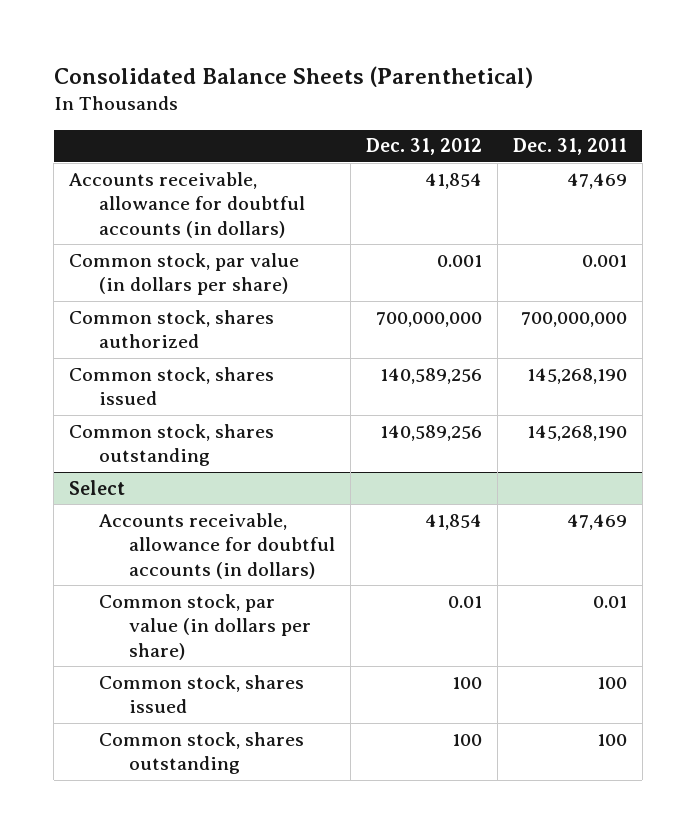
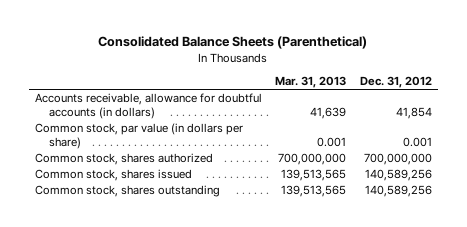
[512,138,627,156] Dec. 31, 2011 -> none
none -> [275,76,347,89] Mar. 31, 2013
[69,479,126,495] Select -> none
[99,512,335,580] Accounts receivable, allowance for doubtful accounts (in dollars) -> none
[99,593,311,661] Common stock, par value (in dollars per share) -> none
[99,674,305,714] Common stock, shares issued -> none
[99,731,305,775] Common stock, shares outstanding -> none

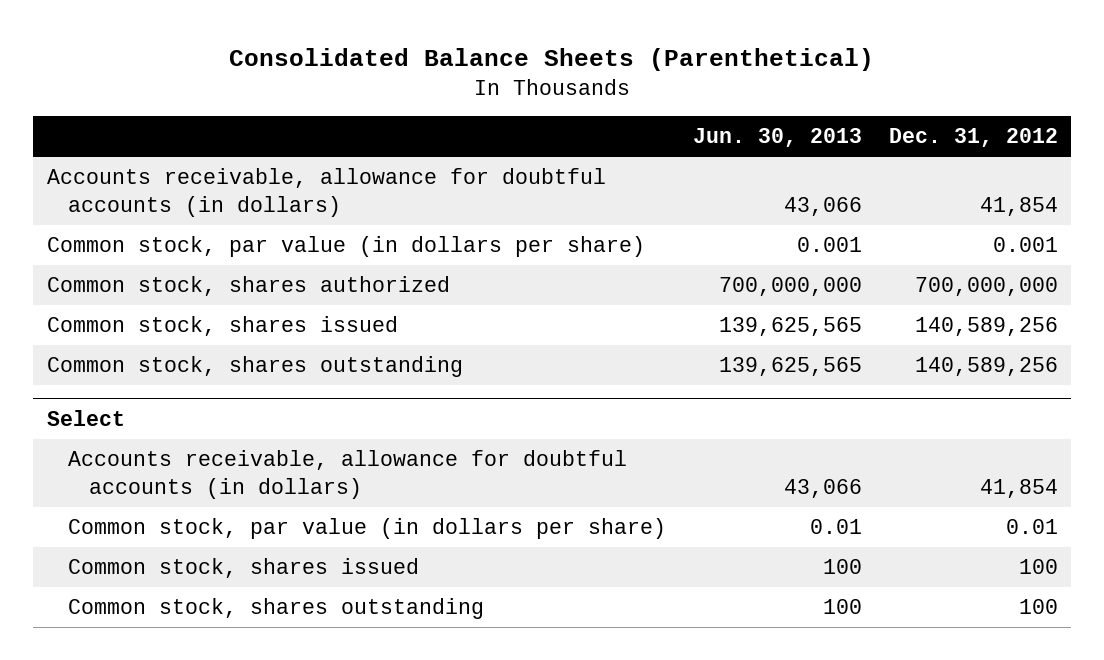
[275,76,347,89] Mar. 31, 2013 -> none
none -> [692,128,862,148] Jun. 30, 2013
none -> [46,409,125,426] Select
none -> [67,450,627,499] Accounts receivable, allowance for doubtful accounts (in dollars)
none -> [67,518,666,540] Common stock, par value (in dollars per share)
none -> [67,558,419,579] Common stock, shares issued
none -> [67,598,484,620] Common stock, shares outstanding

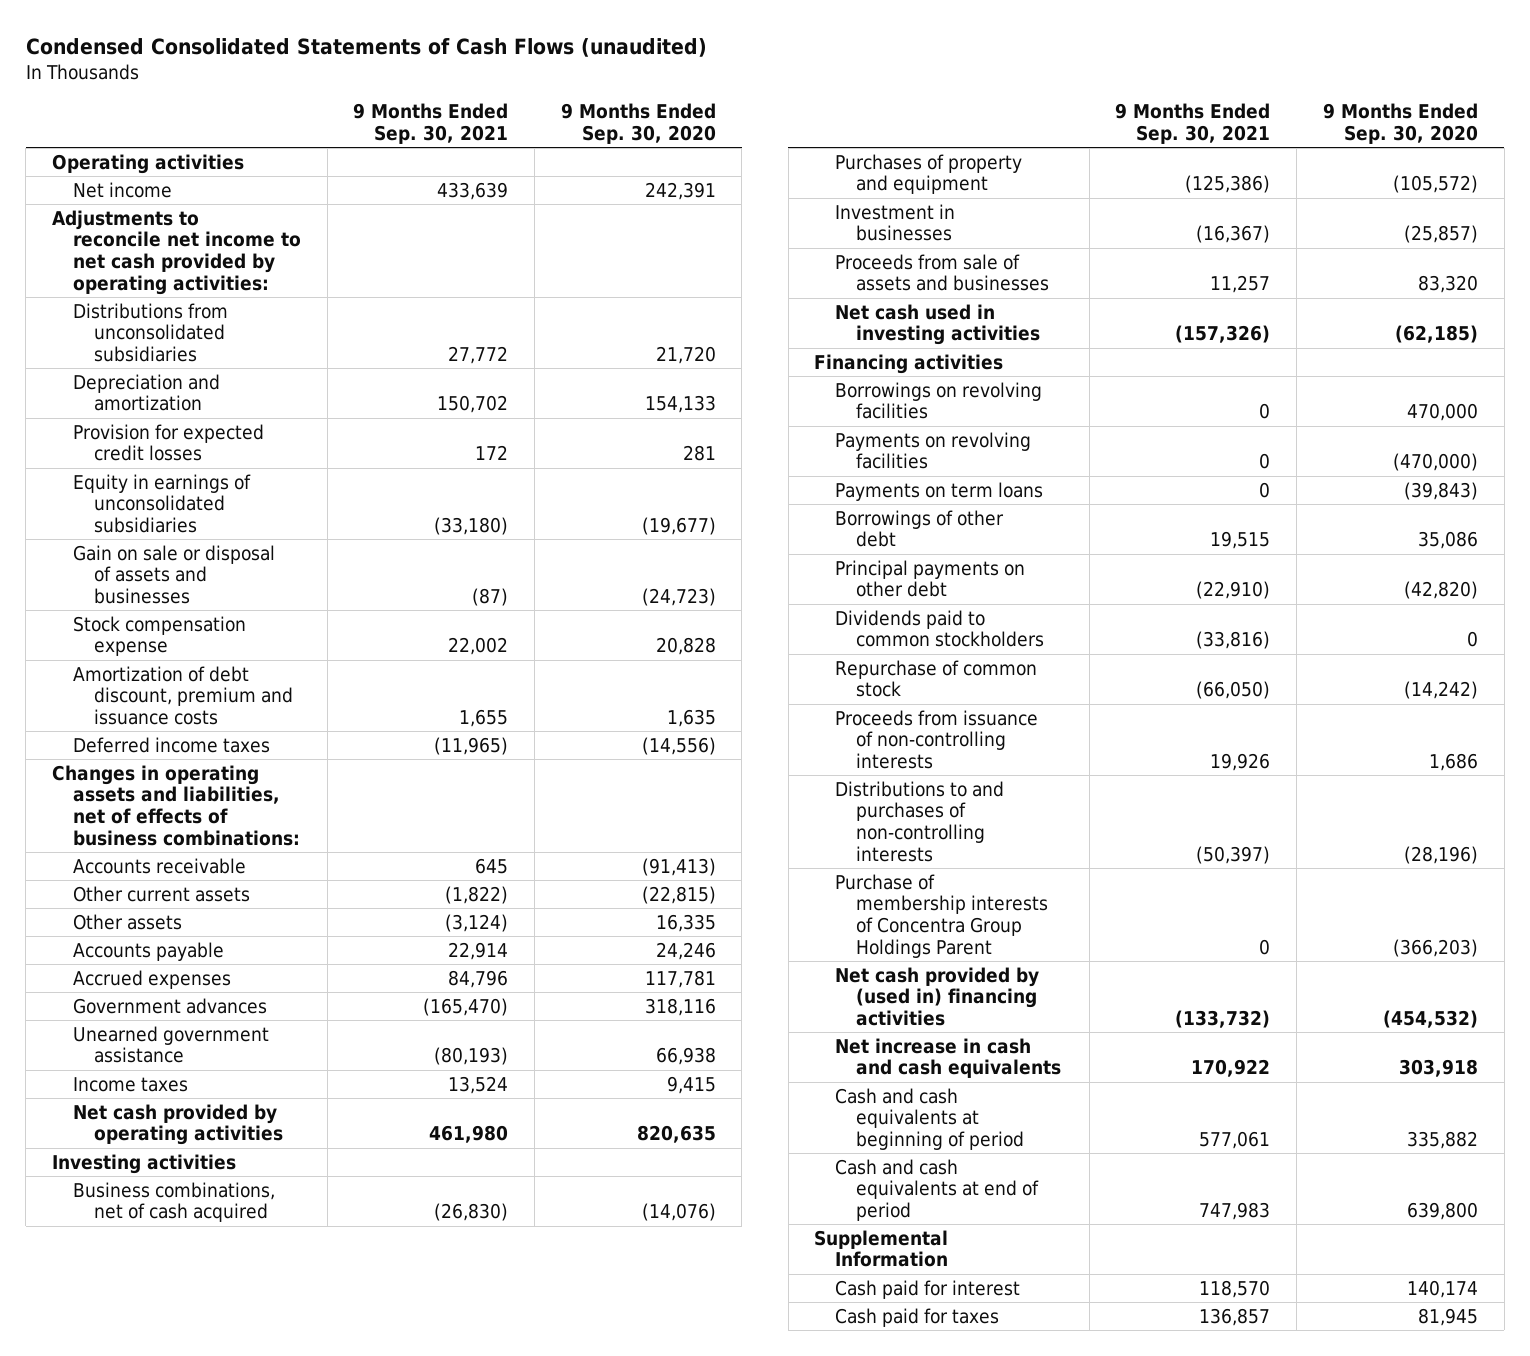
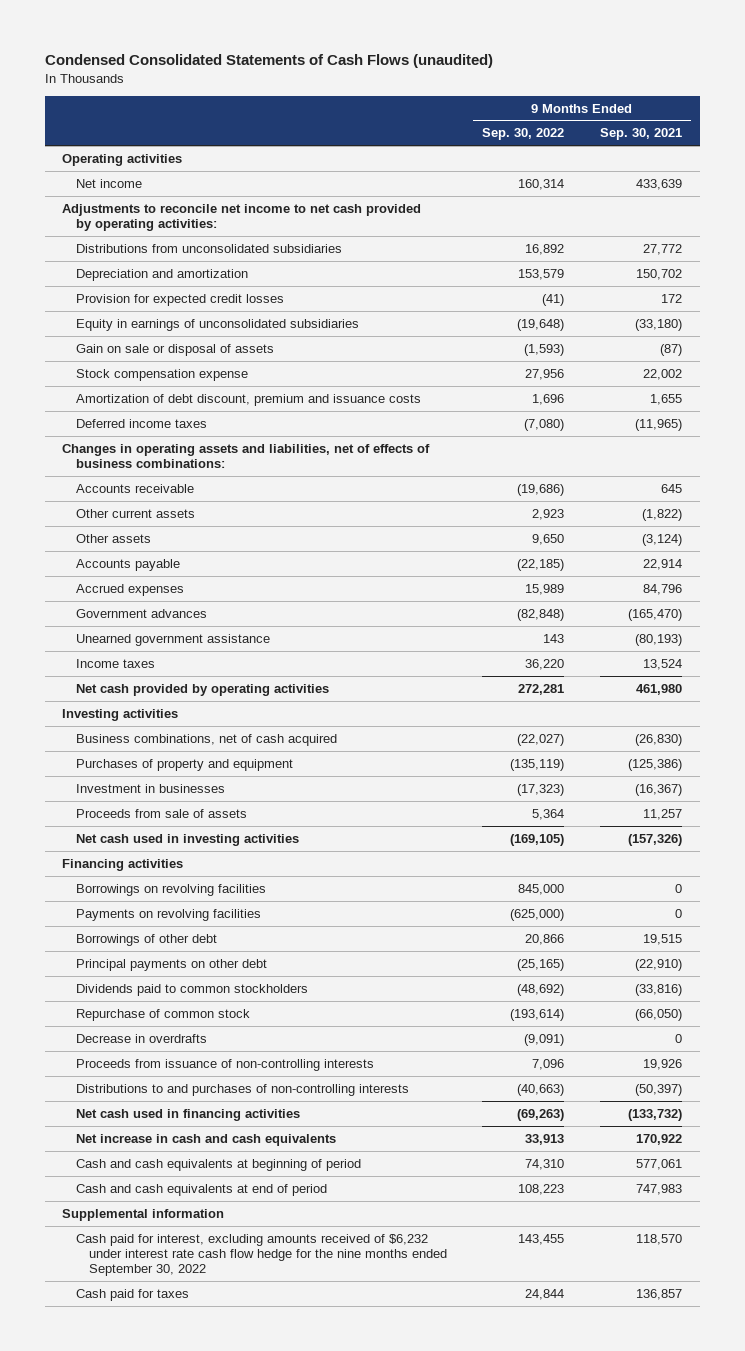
[560,103,716,145] 9 Months Ended Sep. 30, 2020 -> none
none -> [482,128,565,141] Sep. 30, 2022
[72,544,275,604] Gain on sale or disposal of assets and businesses -> [75,343,274,356] Gain on sale or disposal of assets
[835,253,1049,292] Proceeds from sale of assets and businesses -> [75,808,247,818] Proceeds from sale of assets
[835,481,1044,501] Payments on term loans -> none
none -> [75,1033,207,1043] Decrease in overdrafts
[835,873,1048,958] Purchase of membership interests of Concentra Group Holdings Parent -> none
[835,966,1040,1026] Net cash provided by (used in) financing activities -> [75,1108,300,1121] Net cash used in financing activities
[814,1229,949,1268] Supplemental Information -> [62,1208,225,1221] Supplemental information
[835,1279,1021,1299] Cash paid for interest -> [75,1233,447,1277] Cash paid for interest, excluding amounts received of $6,232 under interest rate cash flow hedge for the nine months ended September 30, 2022

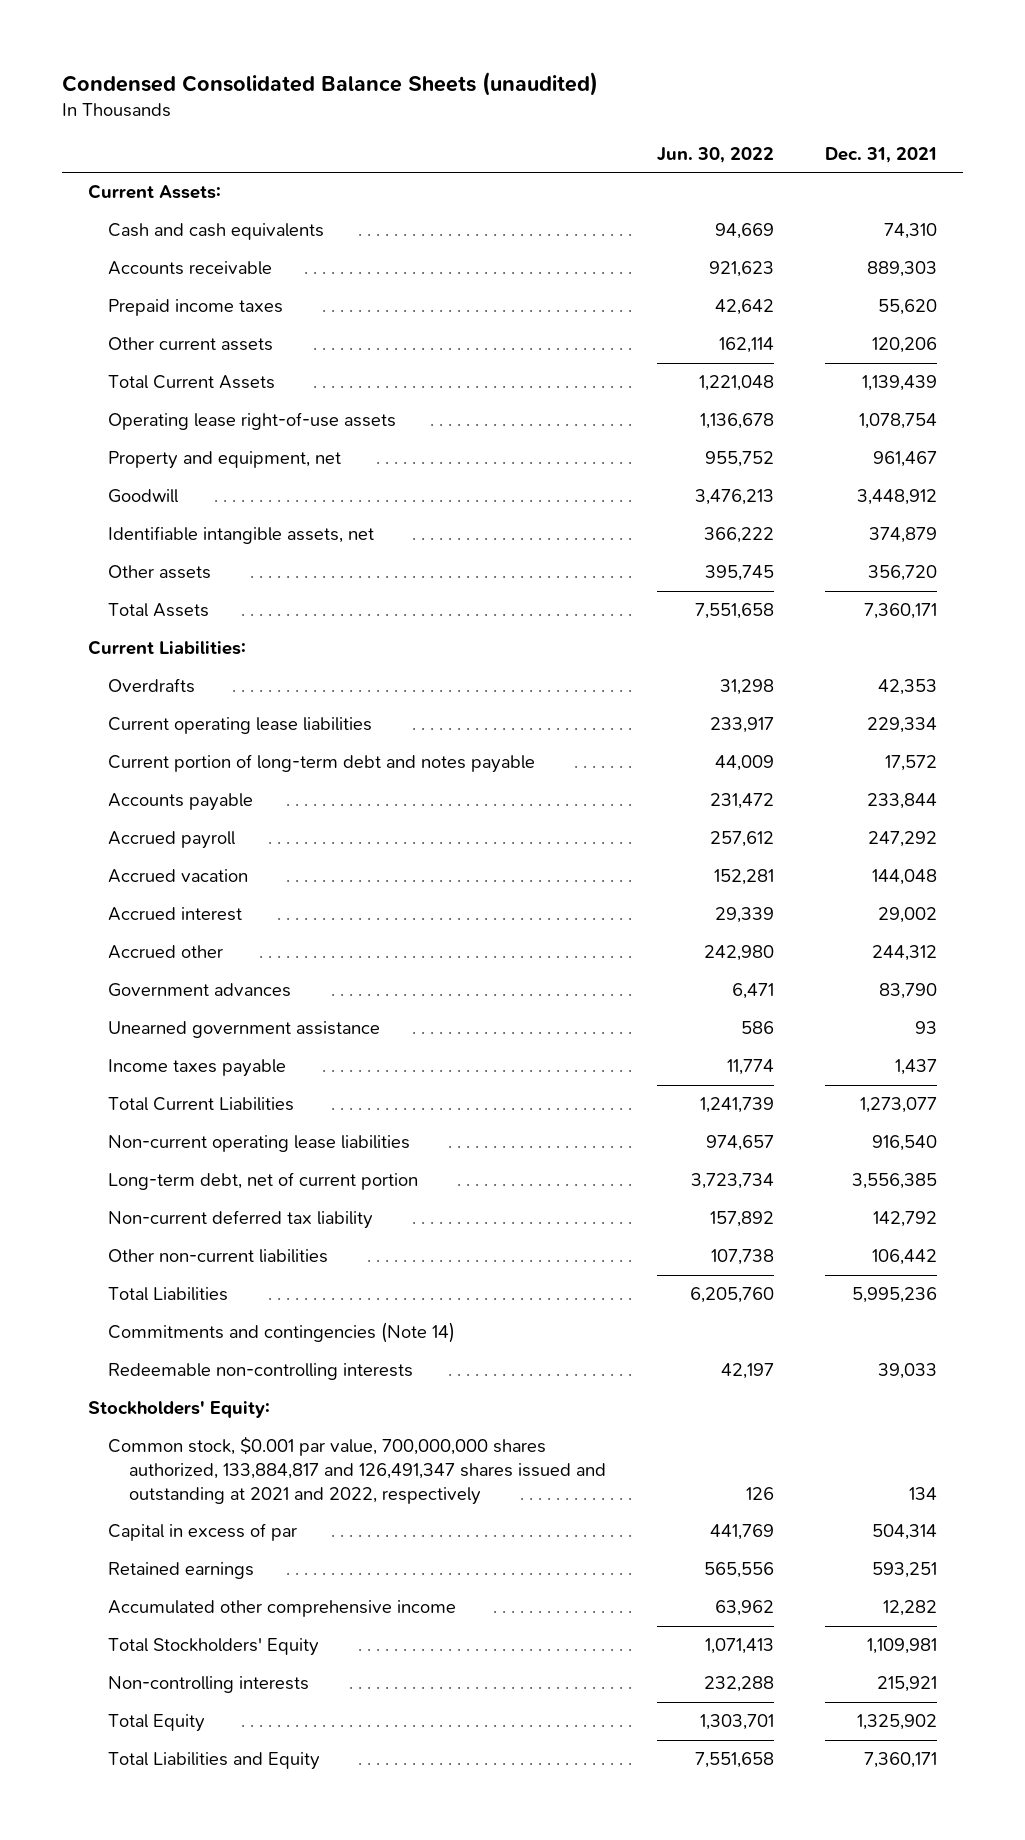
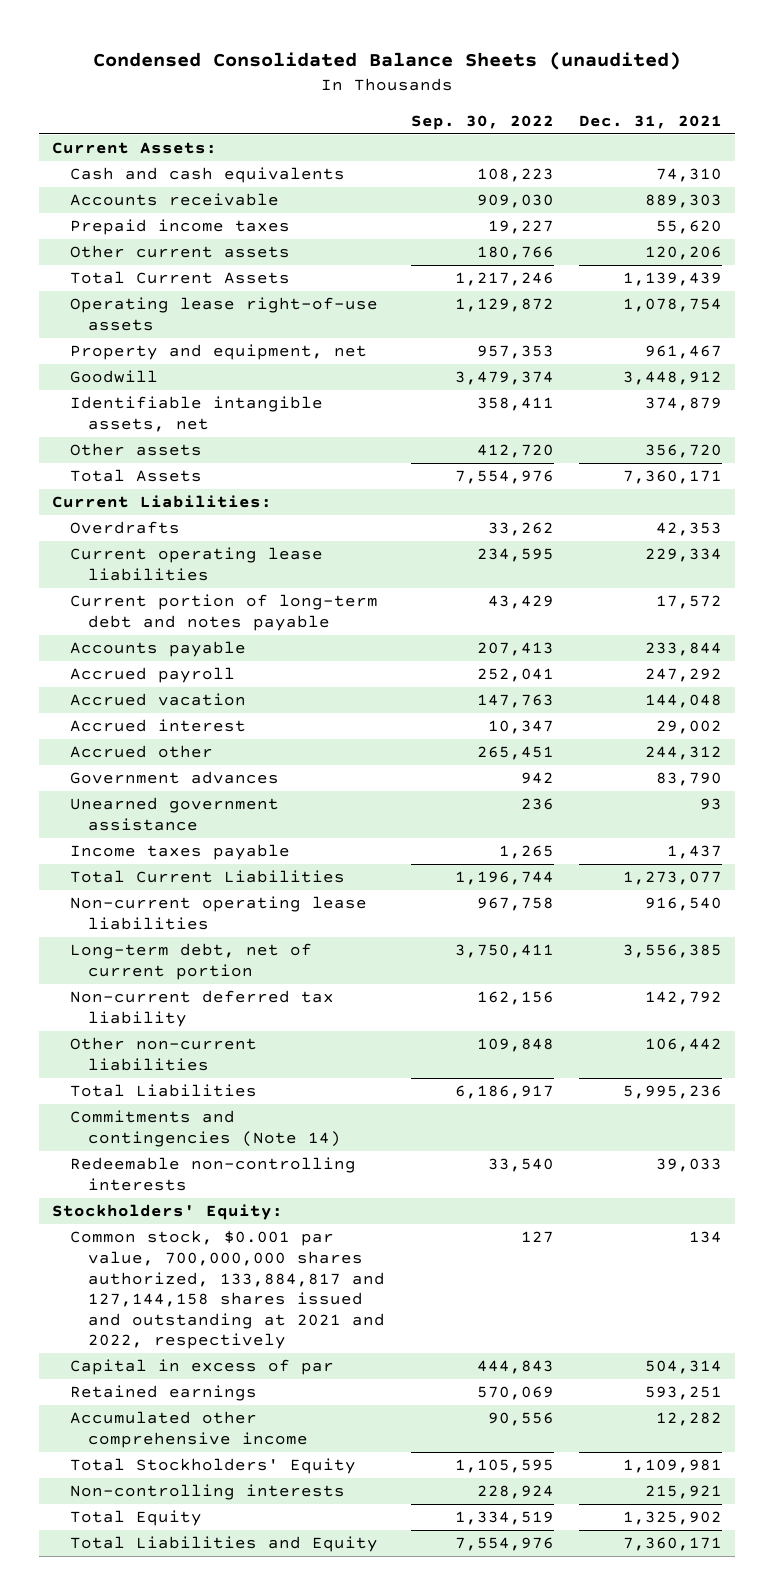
[657,146,775,163] Jun. 30, 2022 -> none
none -> [410,114,554,130] Sep. 30, 2022
[108,1436,607,1505] Common stock, $0.001 par value, 700,000,000 shares authorized, 133,884,817 and 126,491,347 shares issued and outstanding at 2021 and 2022, respectively -> [69,1230,385,1350] Common stock, $0.001 par value, 700,000,000 shares authorized, 133,884,817 and 127,144,158 shares issued and outstanding at 2021 and 2022, respectively

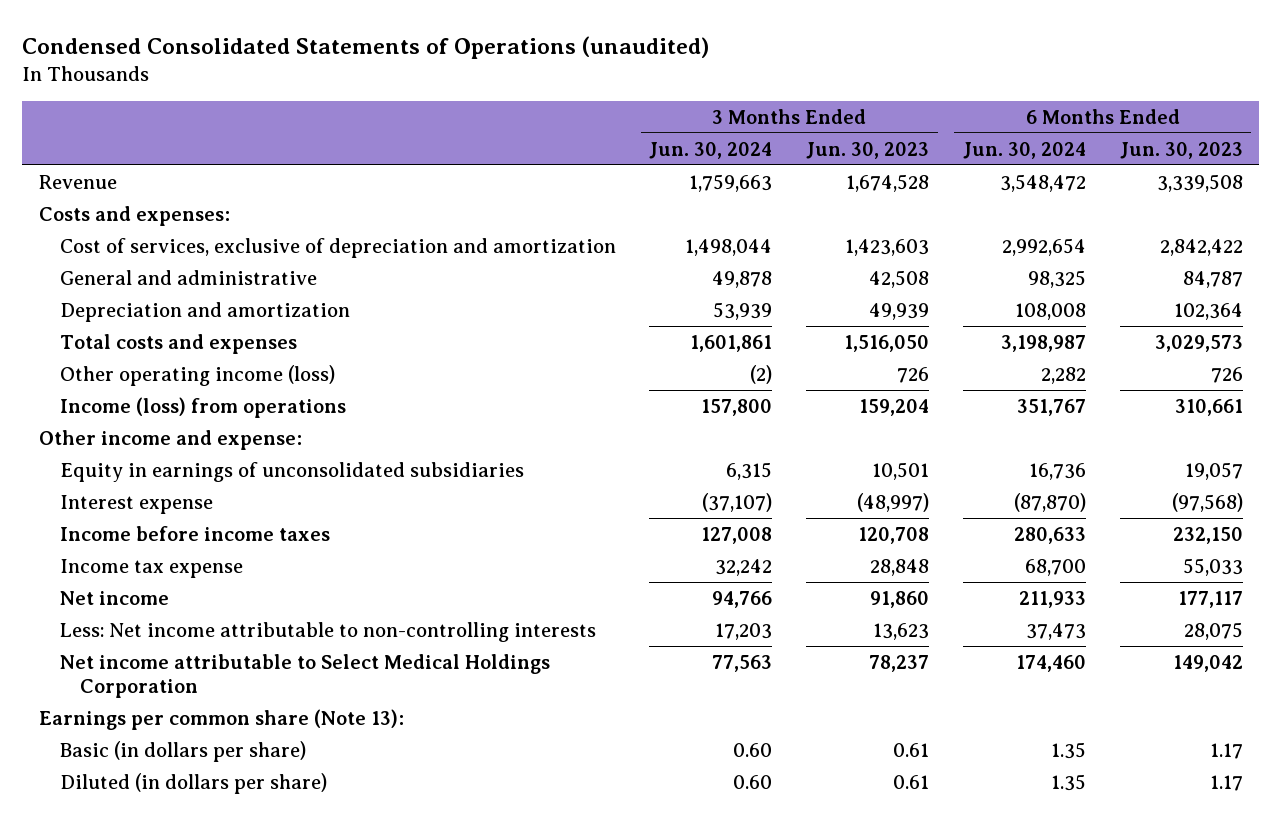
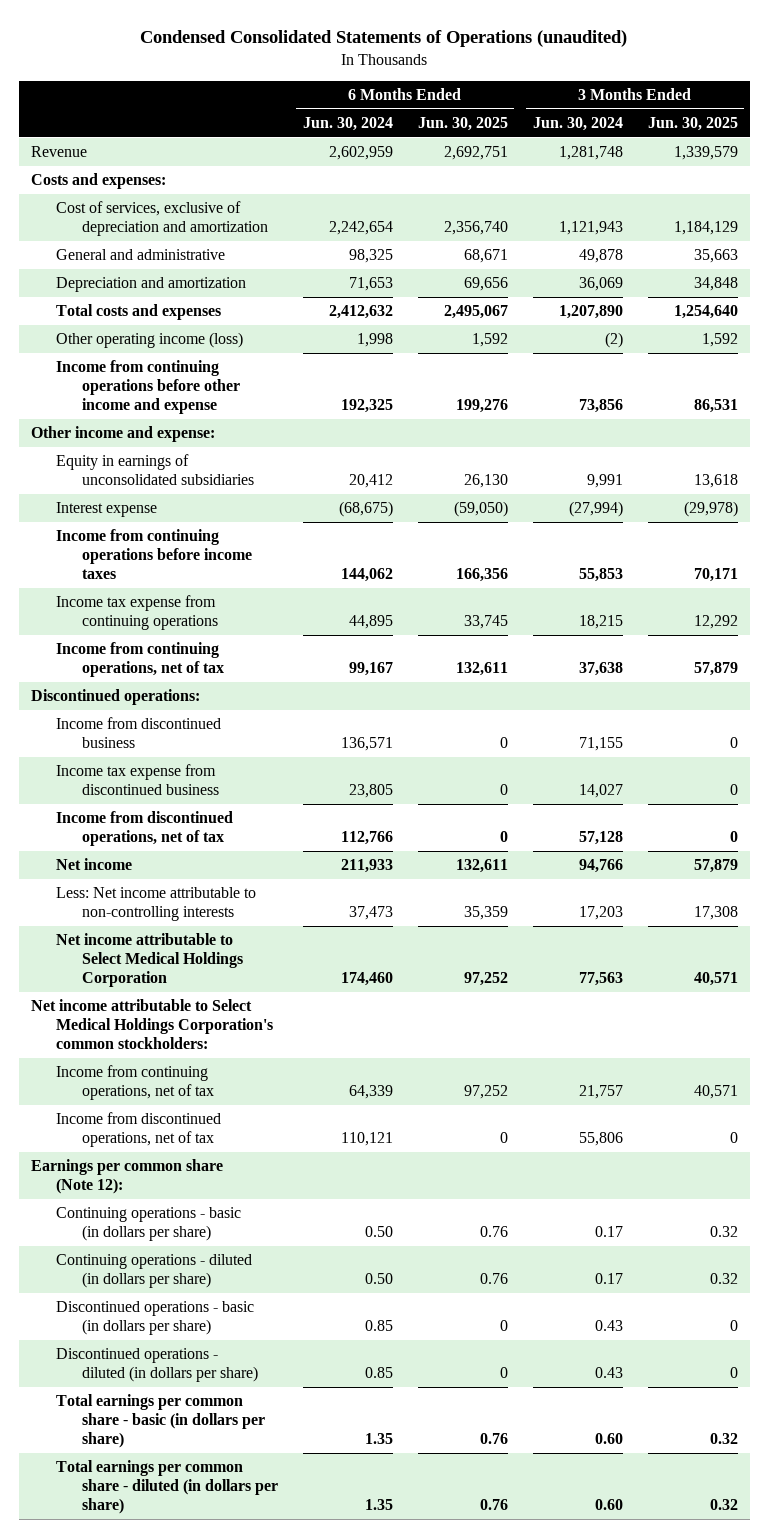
[806,141,930,159] Jun. 30, 2023 -> none
[1119,141,1243,159] Jun. 30, 2023 -> none
none -> [417,116,508,131] Jun. 30, 2025
none -> [647,116,738,131] Jun. 30, 2025
[689,173,773,192] 1,759,663 -> [558,146,623,161] 1,281,748
[999,173,1086,192] 3,548,472 -> [328,146,393,161] 2,602,959
[685,238,773,256] 1,498,044 -> [558,221,623,236] 1,121,943
[1001,237,1086,256] 2,992,654 -> [328,221,393,236] 2,242,654
[713,301,773,320] 53,939 -> [578,277,623,292] 36,069
[1014,302,1086,320] 108,008 -> [348,277,393,292] 71,653
[690,334,773,352] 1,601,861 -> [558,305,623,320] 1,207,890
[1000,334,1086,352] 3,198,987 -> [328,305,393,320] 2,412,632
[1040,366,1086,384] 2,282 -> [356,333,393,348] 1,998
[59,396,346,418] Income (loss) from operations -> [56,360,240,415] Income from continuing operations before other income and expense
[701,398,773,416] 157,800 -> [578,399,623,414] 73,856
[1016,398,1086,416] 351,767 -> [340,399,393,414] 192,325
[726,461,773,480] 6,315 -> [586,474,623,489] 9,991
[1028,462,1086,480] 16,736 -> [348,474,393,489] 20,412
[702,492,773,512] (37,107) -> [568,501,623,518] (27,994)
[1013,492,1086,512] (87,870) -> [338,501,393,518] (68,675)
[59,525,330,541] Income before income taxes -> [56,529,252,580] Income from continuing operations before income taxes
[701,526,773,544] 127,008 -> [578,568,623,583] 55,853
[1013,526,1086,544] 280,633 -> [340,568,393,583] 144,062
[59,558,243,578] Income tax expense -> [56,595,218,631] Income tax expense from continuing operations
[715,558,773,576] 32,242 -> [578,615,623,630] 18,215
[1024,558,1086,576] 68,700 -> [348,615,393,630] 44,895
none -> [56,642,224,678] Income from continuing operations, net of tax
none -> [31,689,201,706] Discontinued operations:
none -> [56,717,222,749] Income from discontinued business
none -> [56,764,219,796] Income tax expense from discontinued business
none -> [56,811,234,847] Income from discontinued operations, net of tax
none -> [31,999,274,1050] Net income attributable to Select Medical Holdings Corporation's common stockholders:
none -> [56,1065,214,1101] Income from continuing operations, net of tax
none -> [56,1112,222,1148] Income from discontinued operations, net of tax
[39,708,405,730] Earnings per common share (Note 13): -> [31,1159,224,1195] Earnings per common share (Note 12):
none -> [56,1207,242,1242] Continuing operations - basic (in dollars per share)
none -> [56,1254,253,1289] Continuing operations - diluted (in dollars per share)
none -> [56,1301,255,1336] Discontinued operations - basic (in dollars per share)
none -> [56,1348,258,1383] Discontinued operations - diluted (in dollars per share)
[59,740,306,762] Basic (in dollars per share) -> [56,1394,265,1449] Total earnings per common share - basic (in dollars per share)
[59,772,327,794] Diluted (in dollars per share) -> [56,1460,278,1515] Total earnings per common share - diluted (in dollars per share)

